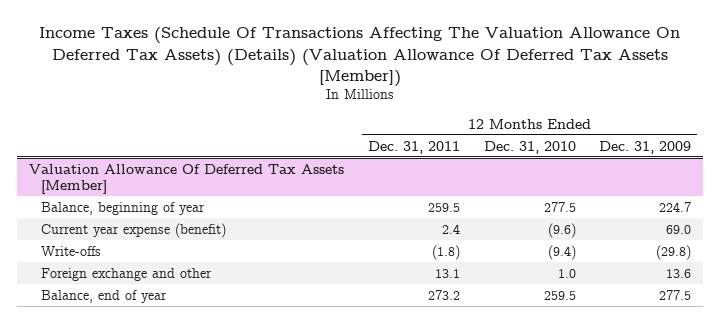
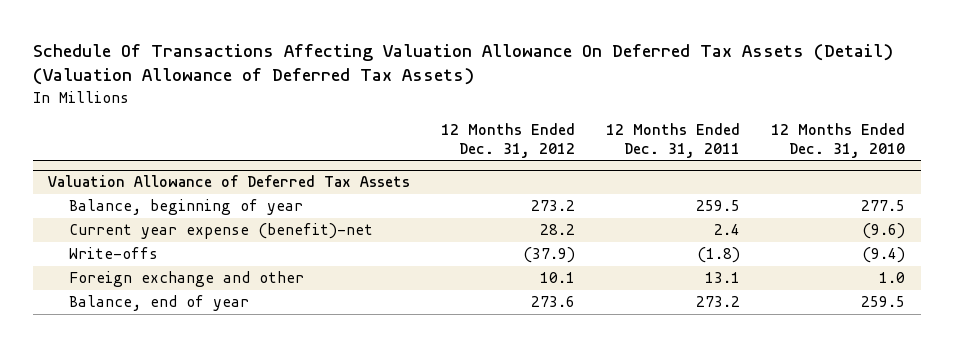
[39,27,681,87] Income Taxes (Schedule Of Transactions Affecting The Valuation Allowance On Deferred Tax Assets) (Details) (Valuation Allowance Of Deferred Tax Assets [Member]) -> [32,44,893,86] Schedule Of Transactions Affecting Valuation Allowance On Deferred Tax Assets (Detail) (Valuation Allowance of Deferred Tax Assets)
[599,140,692,154] Dec. 31, 2009 -> none
none -> [441,123,576,158] 12 Months Ended Dec. 31, 2012
[29,163,345,194] Valuation Allowance Of Deferred Tax Assets [Member] -> [48,175,411,188] Valuation Allowance of Deferred Tax Assets
[40,222,226,238] Current year expense (benefit) -> [69,223,374,240] Current year expense (benefit)-net

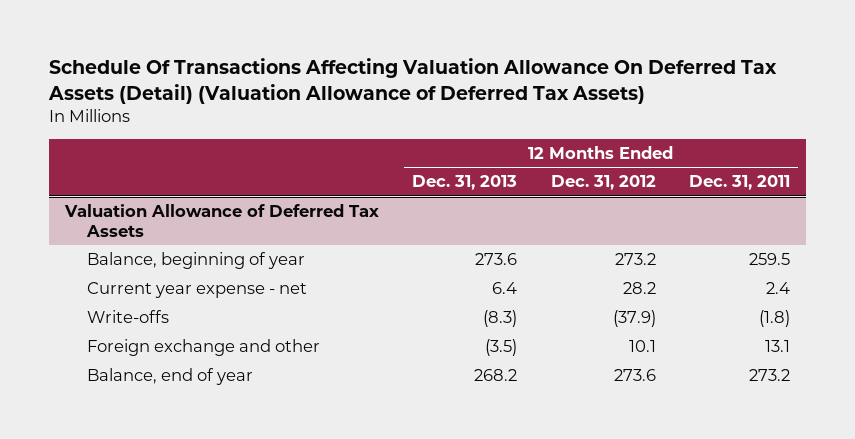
[771,123,906,158] 12 Months Ended Dec. 31, 2010 -> none
none -> [412,175,518,191] Dec. 31, 2013
[69,223,374,240] Current year expense (benefit)-net -> [86,282,307,299] Current year expense - net

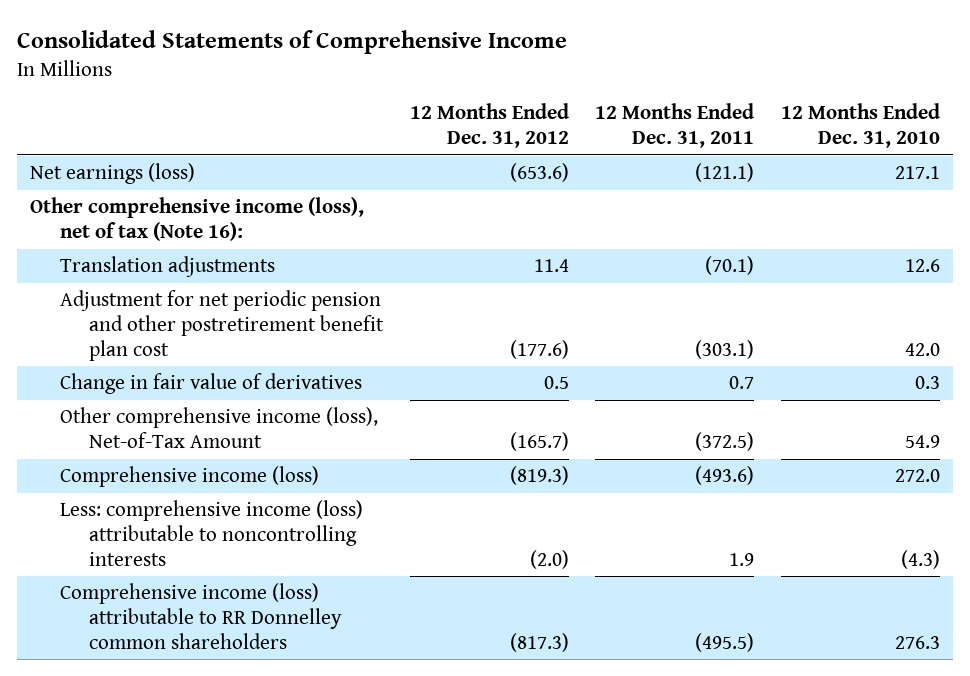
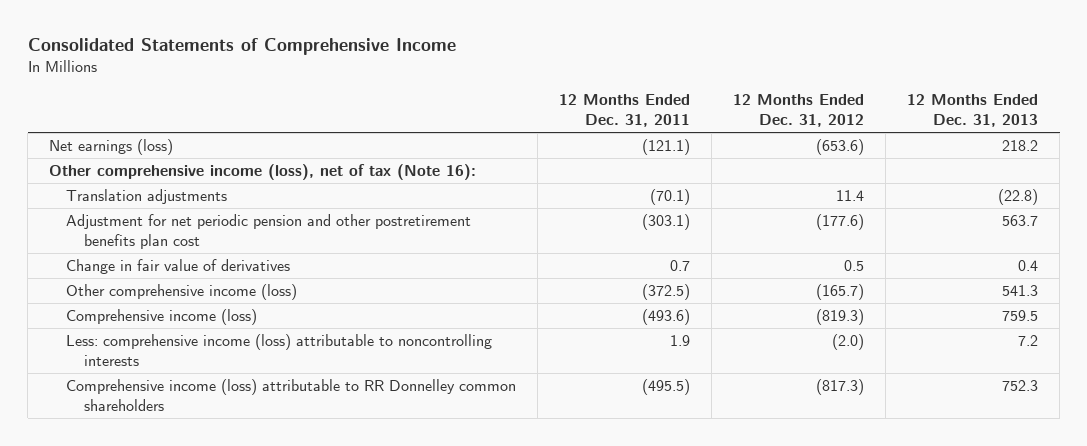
[780,103,940,149] 12 Months Ended Dec. 31, 2010 -> none
none -> [907,94,1039,128] 12 Months Ended Dec. 31, 2013
[59,290,385,361] Adjustment for net periodic pension and other postretirement benefit plan cost -> [66,213,472,249] Adjustment for net periodic pension and other postretirement benefits plan cost
[59,407,378,449] Other comprehensive income (loss), Net-of-Tax Amount -> [66,283,298,300] Other comprehensive income (loss)

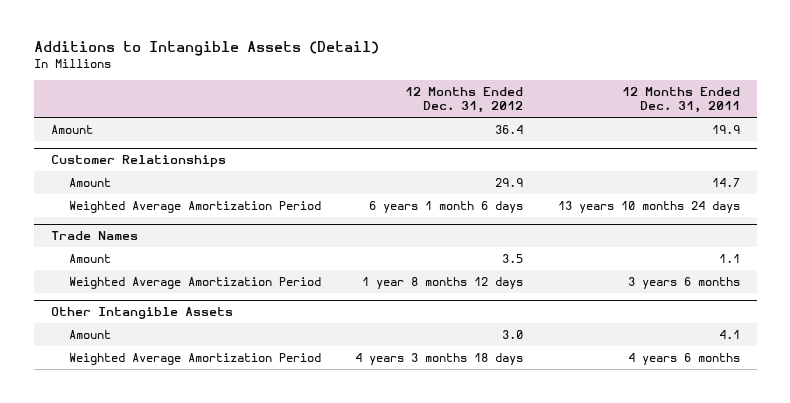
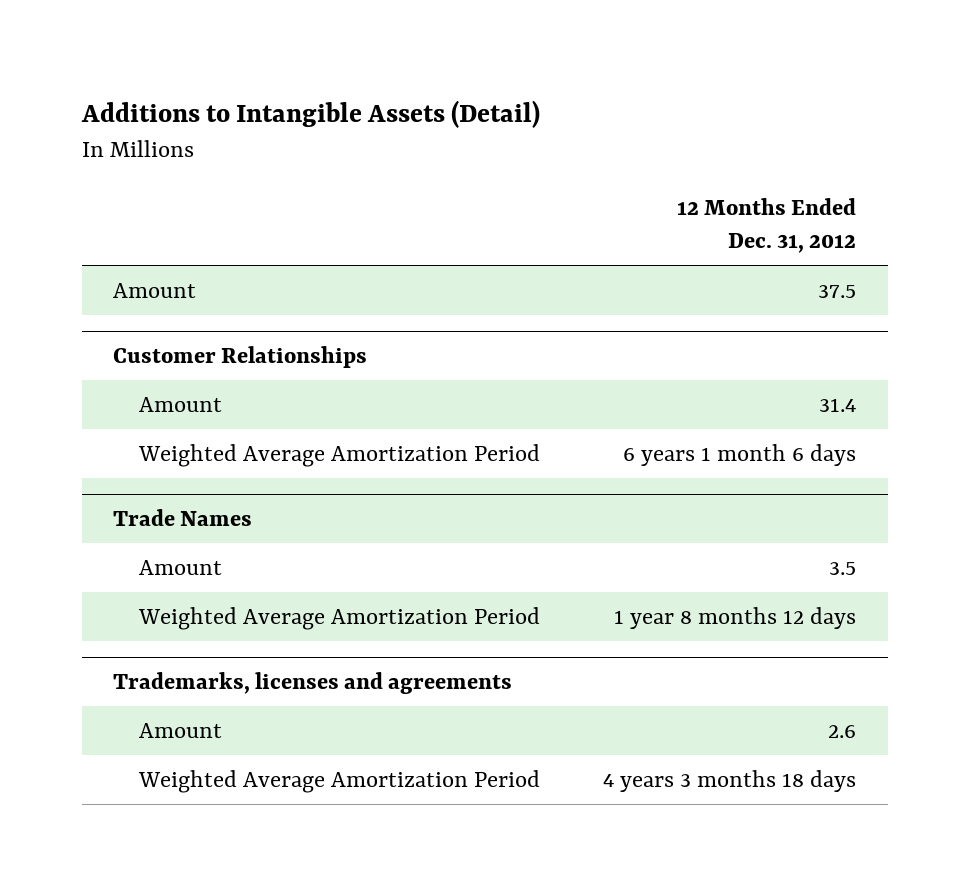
[621,87,740,114] 12 Months Ended Dec. 31, 2011 -> none
[495,124,524,134] 36.4 -> [818,284,857,298] 37.5
[495,177,524,187] 29.9 -> [819,397,857,412] 31.4
[50,307,233,320] Other Intangible Assets -> none
none -> [113,672,513,695] Trademarks, licenses and agreements
[502,329,524,339] 3.0 -> [828,724,857,738] 2.6

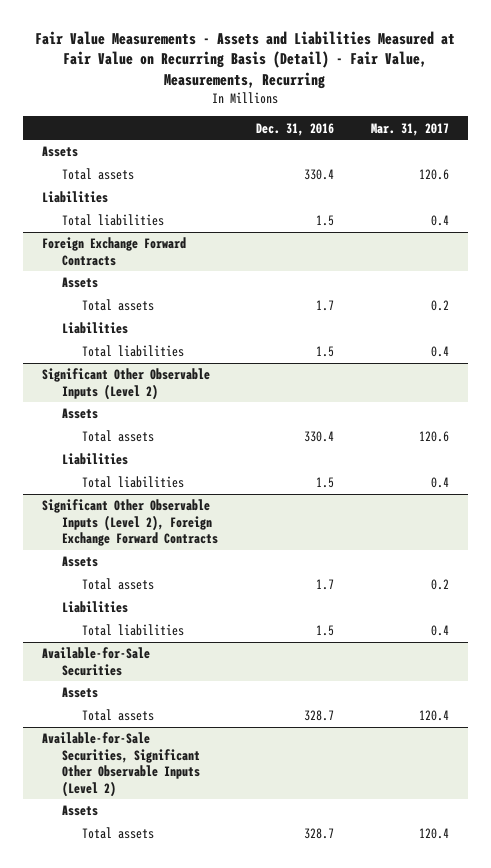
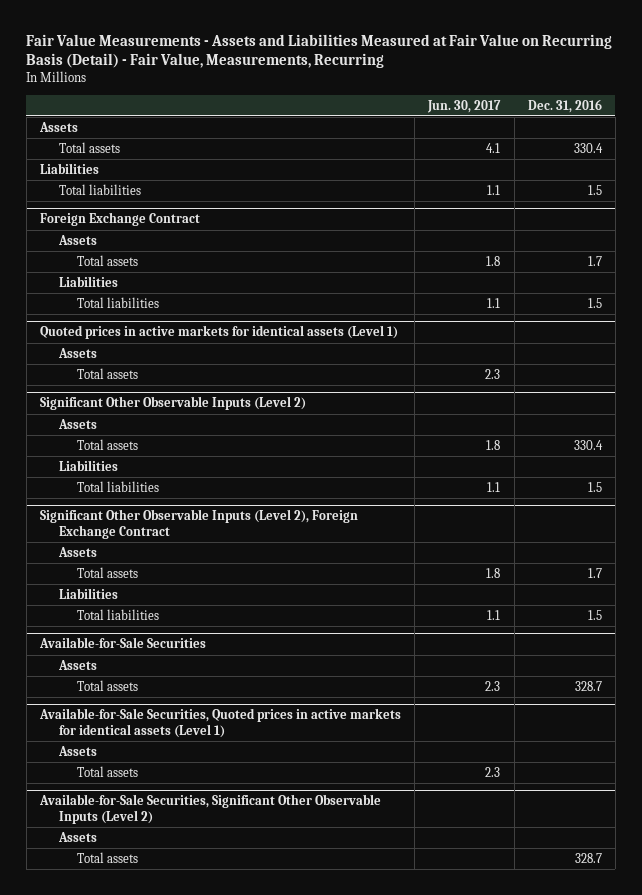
[371,122,450,136] Mar. 31, 2017 -> none
none -> [427,99,502,113] Jun. 30, 2017
[41,237,186,266] Foreign Exchange Forward Contracts -> [40,212,201,227] Foreign Exchange Contract
none -> [40,325,399,340] Quoted prices in active markets for identical assets (Level 1)
none -> [57,347,97,358] Assets
none -> [77,367,139,379] Total assets
[41,499,218,547] Significant Other Observable Inputs (Level 2), Foreign Exchange Forward Contracts -> [40,509,359,539] Significant Other Observable Inputs (Level 2), Foreign Exchange Contract
none -> [39,708,402,738] Available-for-Sale Securities, Quoted prices in active markets for identical assets (Level 1)
none -> [57,745,97,756] Assets
none -> [77,765,139,777] Total assets

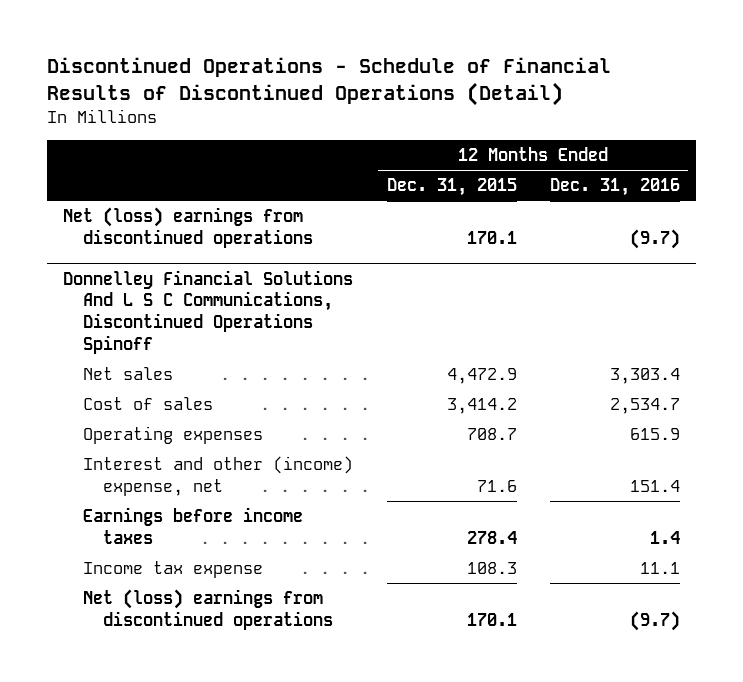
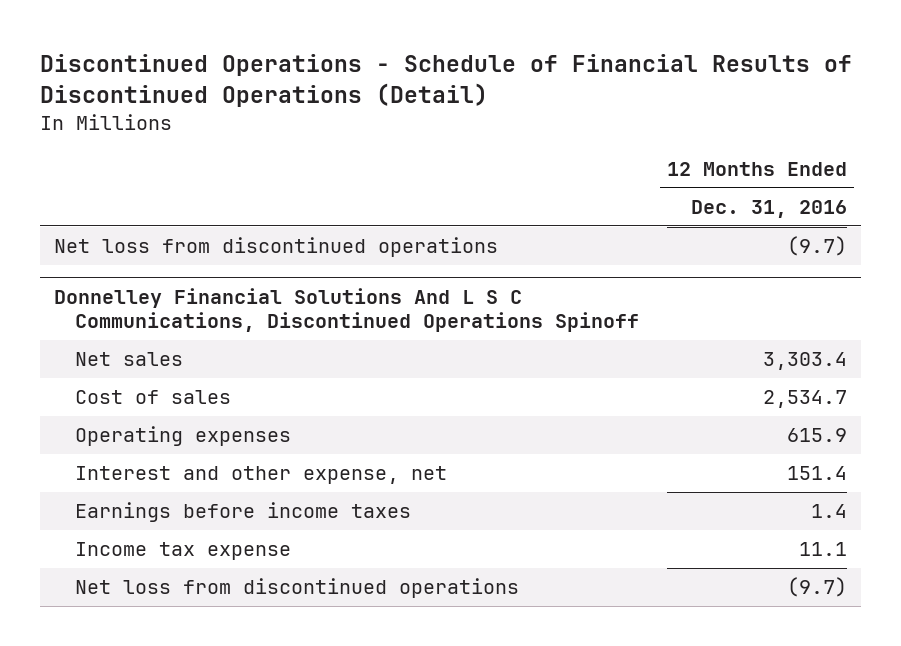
[386,178,517,197] Dec. 31, 2015 -> none
[63,207,314,248] Net (loss) earnings from discontinued operations -> [54,237,499,258] Net loss from discontinued operations
[83,456,354,496] Interest and other (income) expense, net -> [75,466,448,485] Interest and other expense, net
[83,589,334,630] Net (loss) earnings from discontinued operations -> [75,578,520,599] Net loss from discontinued operations

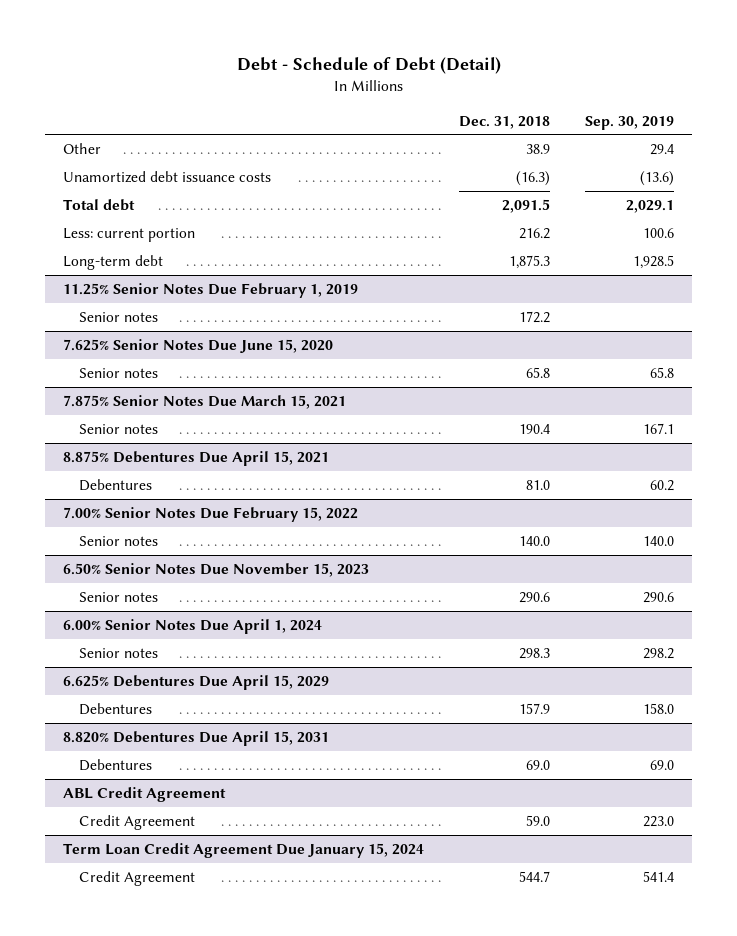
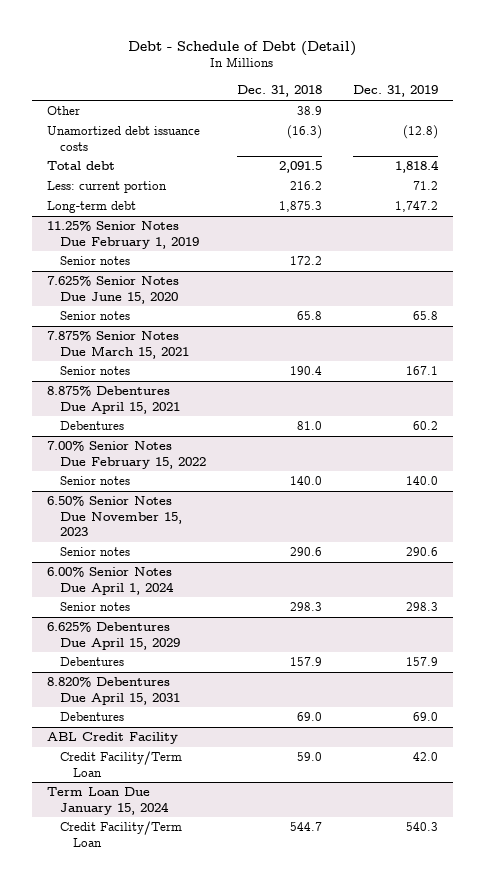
[585,115,675,130] Sep. 30, 2019 -> none
none -> [352,85,438,98] Dec. 31, 2019
[62,786,226,802] ABL Credit Agreement -> [46,732,178,745] ABL Credit Facility
[78,814,195,830] Credit Agreement -> [60,751,183,777] Credit Facility/Term Loan
[62,842,424,858] Term Loan Credit Agreement Due January 15, 2024 -> [46,787,170,815] Term Loan Due January 15, 2024
[78,870,195,886] Credit Agreement -> [60,821,183,847] Credit Facility/Term Loan

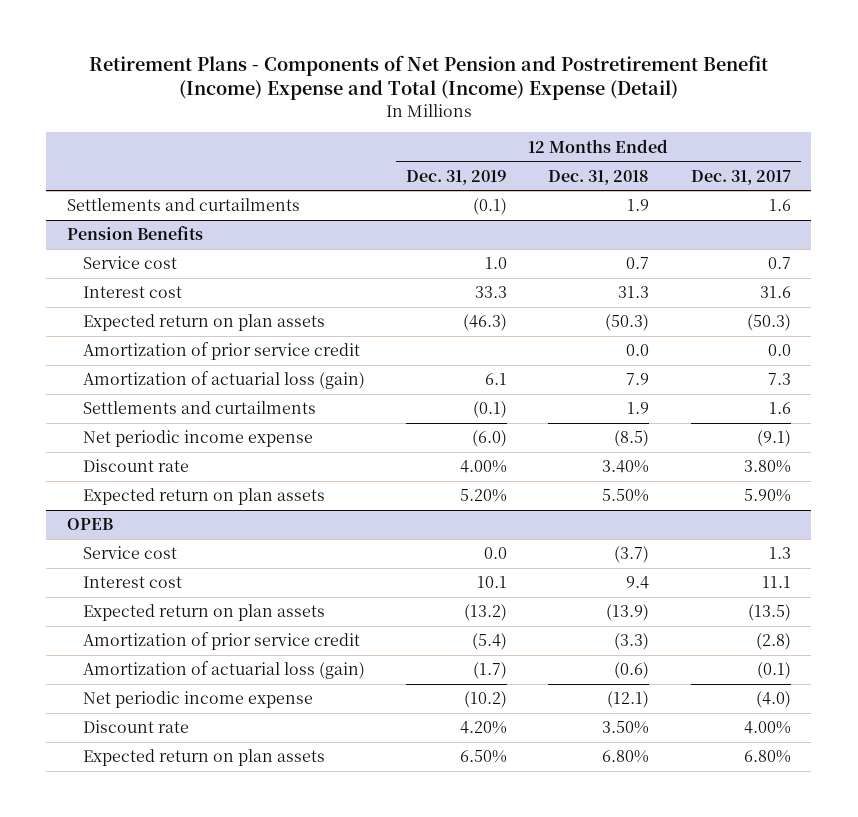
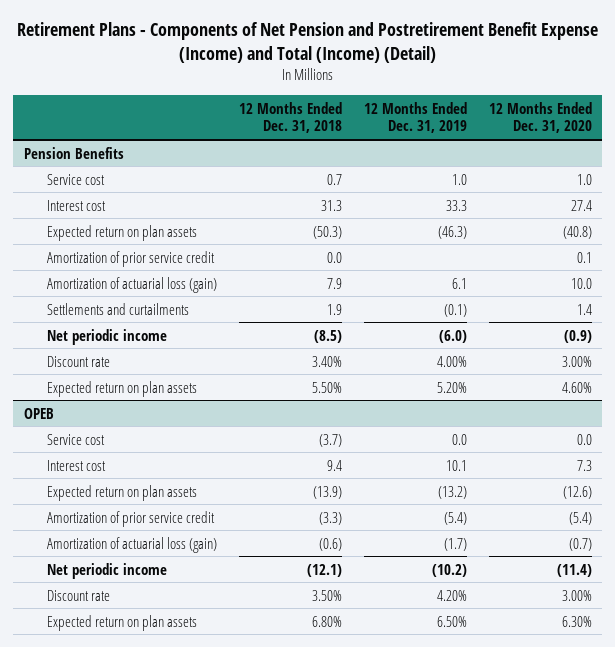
[88,54,768,101] Retirement Plans - Components of Net Pension and Postretirement Benefit (Income) Expense and Total (Income) Expense (Detail) -> [16,22,598,63] Retirement Plans - Components of Net Pension and Postretirement Benefit Expense (Income) and Total (Income) (Detail)
[690,169,791,185] Dec. 31, 2017 -> none
none -> [488,101,592,134] 12 Months Ended Dec. 31, 2020
[66,198,300,212] Settlements and curtailments -> none
[82,430,313,448] Net periodic income expense -> [47,328,168,345] Net periodic income
[82,691,313,709] Net periodic income expense -> [47,562,168,579] Net periodic income

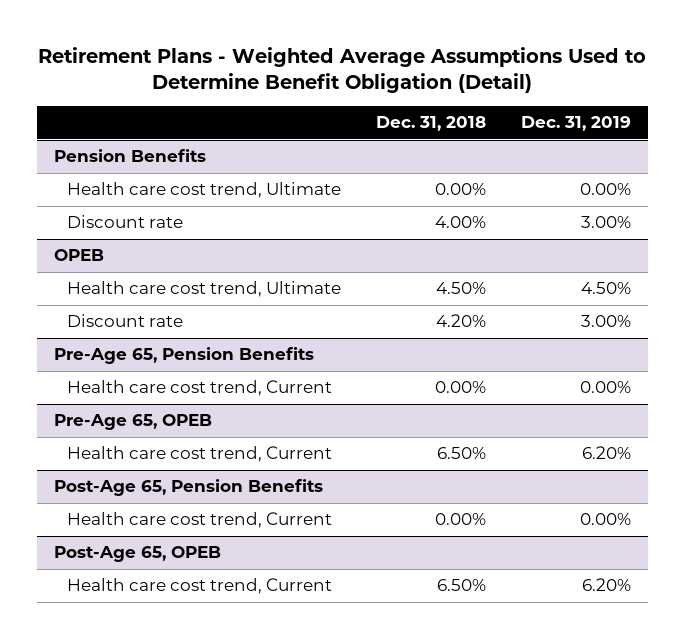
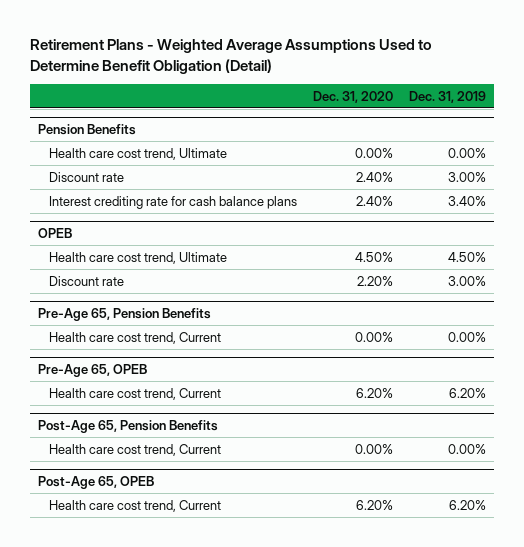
[376,116,487,132] Dec. 31, 2018 -> none
none -> [313,90,394,103] Dec. 31, 2020
none -> [49,195,298,209] Interest crediting rate for cash balance plans

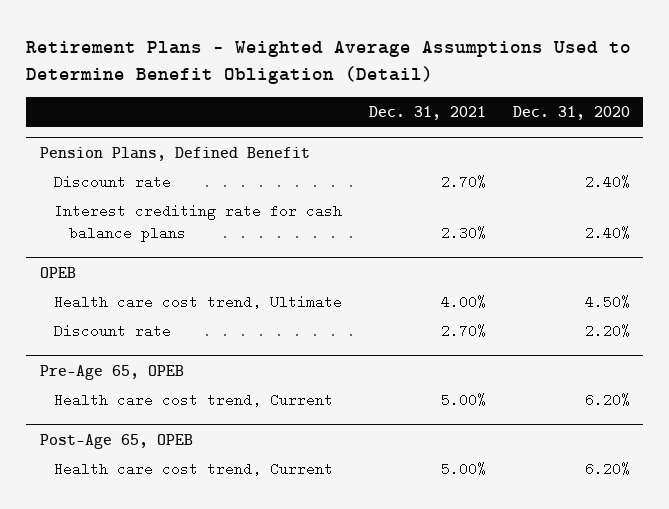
[408,90,486,103] Dec. 31, 2019 -> none
none -> [369,105,487,120] Dec. 31, 2021
[49,147,228,160] Health care cost trend, Ultimate -> none
[37,123,136,135] Pension Benefits -> [39,146,310,161] Pension Plans, Defined Benefit
[37,307,211,321] Pre-Age 65, Pension Benefits -> none
[49,331,222,344] Health care cost trend, Current -> none
[37,419,218,433] Post-Age 65, Pension Benefits -> none
[49,443,222,456] Health care cost trend, Current -> none

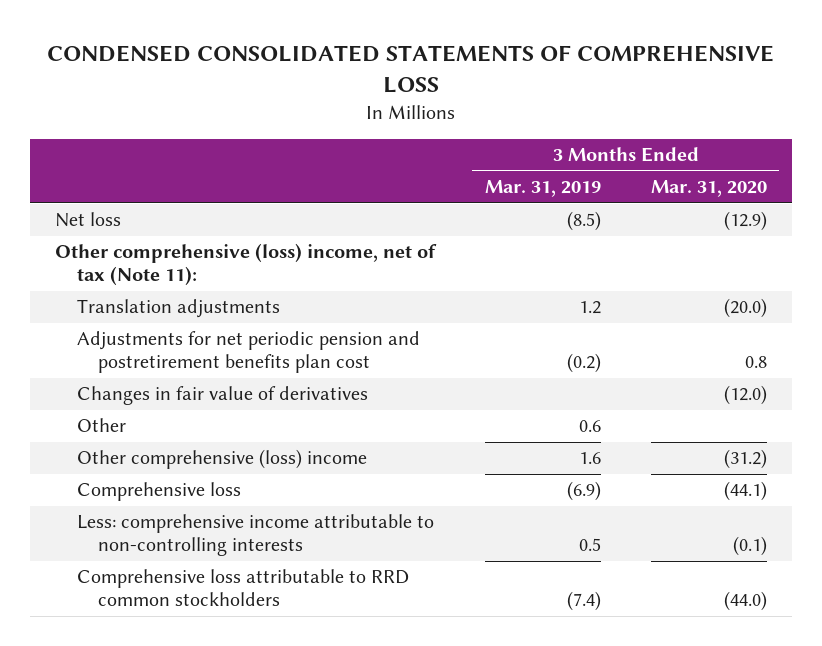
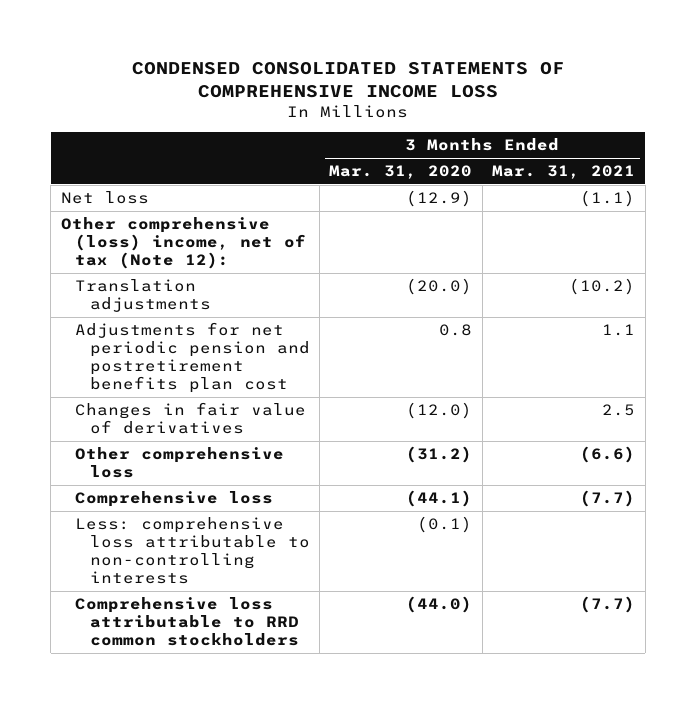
[46,45,774,94] CONDENSED CONSOLIDATED STATEMENTS OF COMPREHENSIVE LOSS -> [131,61,564,99] CONDENSED CONSOLIDATED STATEMENTS OF COMPREHENSIVE INCOME LOSS
[484,180,601,198] Mar. 31, 2019 -> none
none -> [492,165,636,180] Mar. 31, 2021
[55,243,438,287] Other comprehensive (loss) income, net of tax (Note 11): -> [60,217,307,270] Other comprehensive (loss) income, net of tax (Note 12):
[76,418,126,433] Other -> none
[76,449,367,470] Other comprehensive (loss) income -> [75,447,285,479] Other comprehensive loss
[76,514,434,557] Less: comprehensive income attributable to non-controlling interests -> [75,517,310,585] Less: comprehensive loss attributable to non-controlling interests

